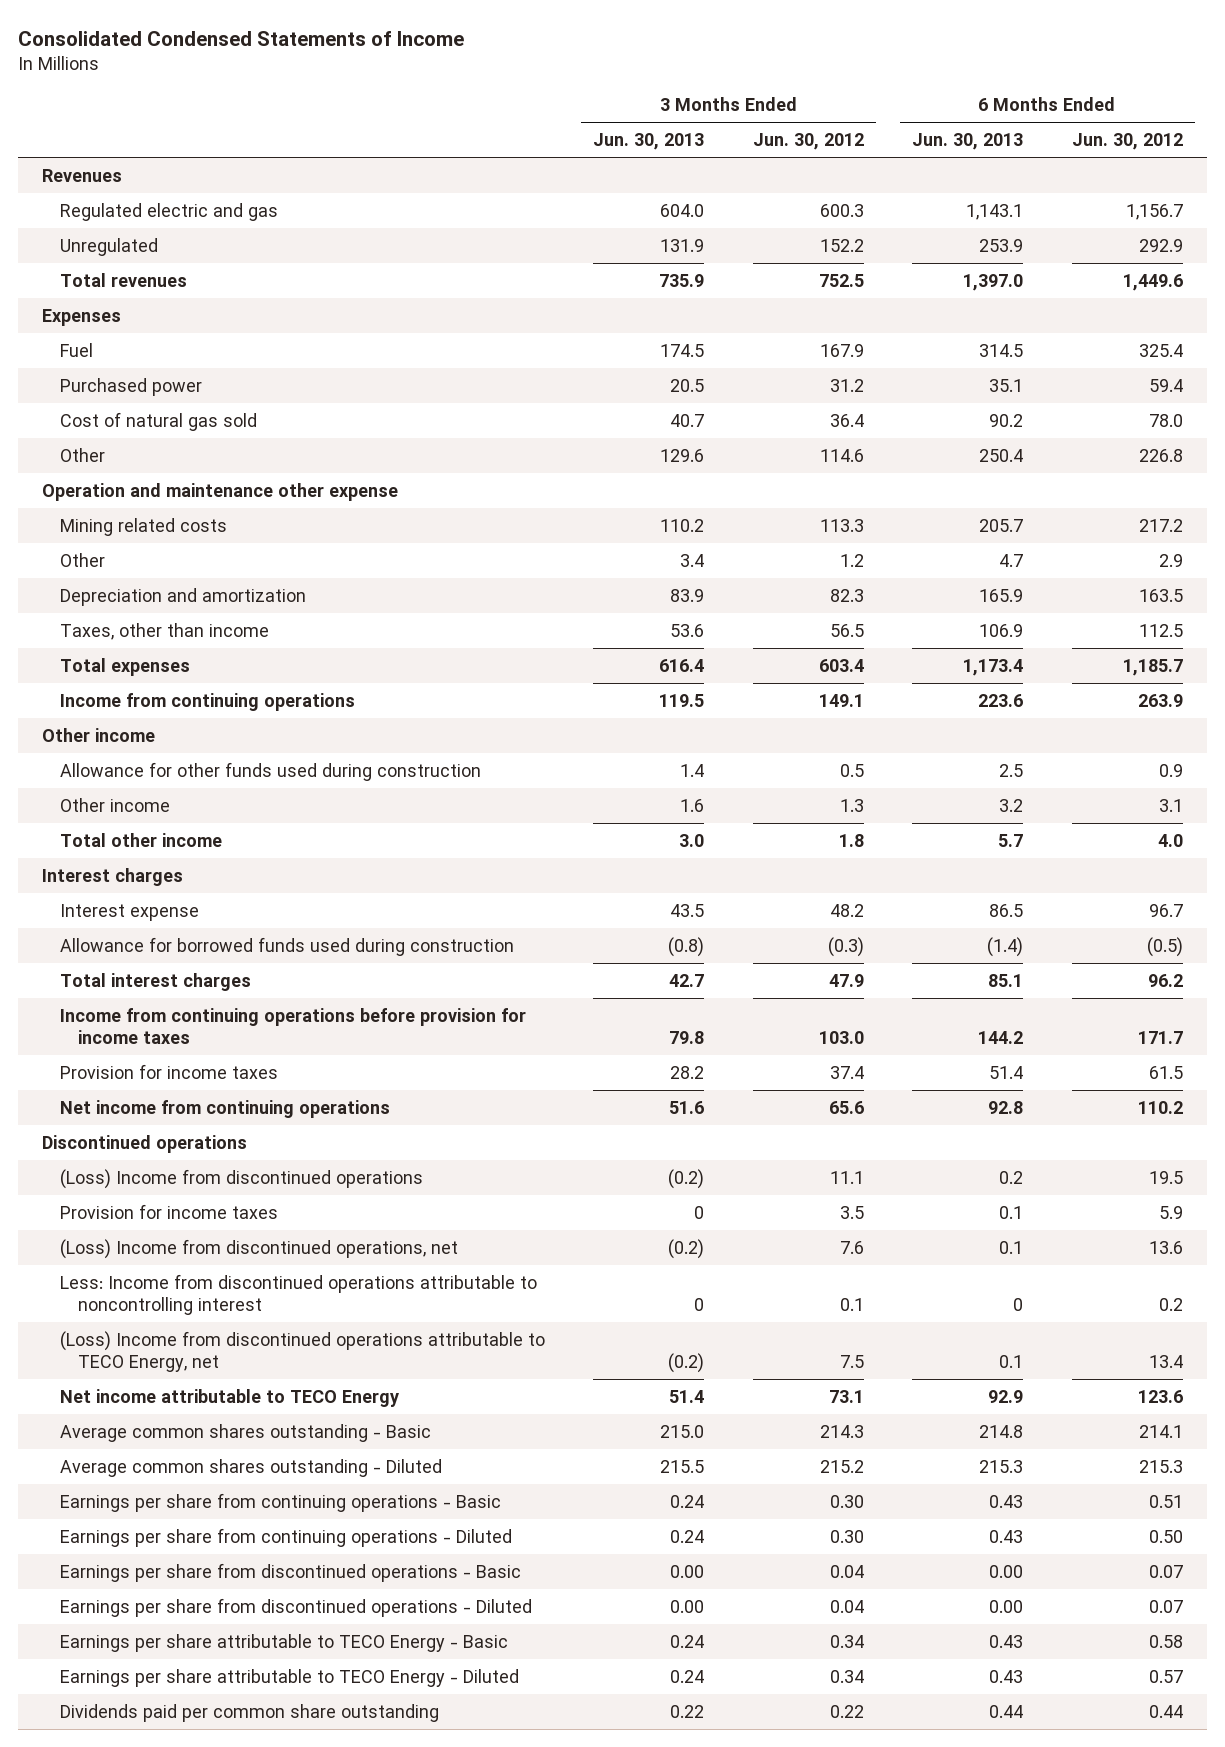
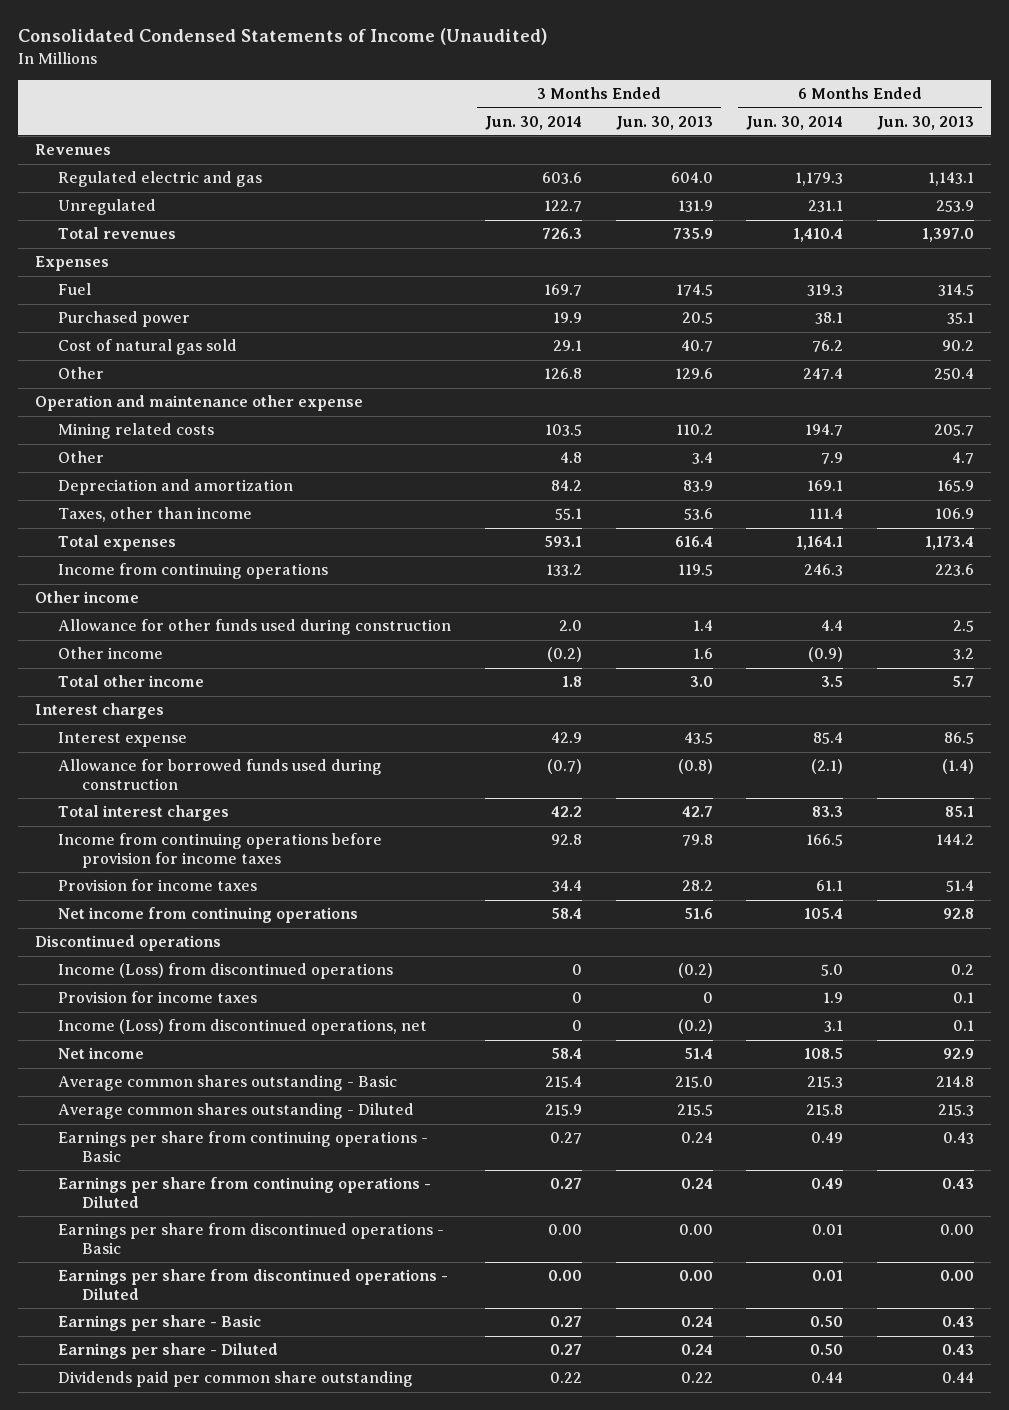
[17,30,464,46] Consolidated Condensed Statements of Income -> [17,28,547,46] Consolidated Condensed Statements of Income (Unaudited)
[752,133,864,151] Jun. 30, 2012 -> none
[1071,133,1183,151] Jun. 30, 2012 -> none
none -> [485,115,583,130] Jun. 30, 2014
none -> [746,115,844,130] Jun. 30, 2014
[59,1168,423,1189] (Loss) Income from discontinued operations -> [58,963,394,980] Income (Loss) from discontinued operations
[59,1273,537,1316] Less: Income from discontinued operations attributable to noncontrolling interest -> none
[59,1330,545,1373] (Loss) Income from discontinued operations attributable to TECO Energy, net -> none
[59,1238,458,1259] (Loss) Income from discontinued operations, net -> [58,1019,428,1036] Income (Loss) from discontinued operations, net
[59,1388,399,1407] Net income attributable to TECO Energy -> [58,1047,145,1060] Net income
[59,1633,508,1652] Earnings per share attributable to TECO Energy - Basic -> [58,1315,262,1332] Earnings per share - Basic
[59,1668,519,1687] Earnings per share attributable to TECO Energy - Diluted -> [58,1343,279,1360] Earnings per share - Diluted

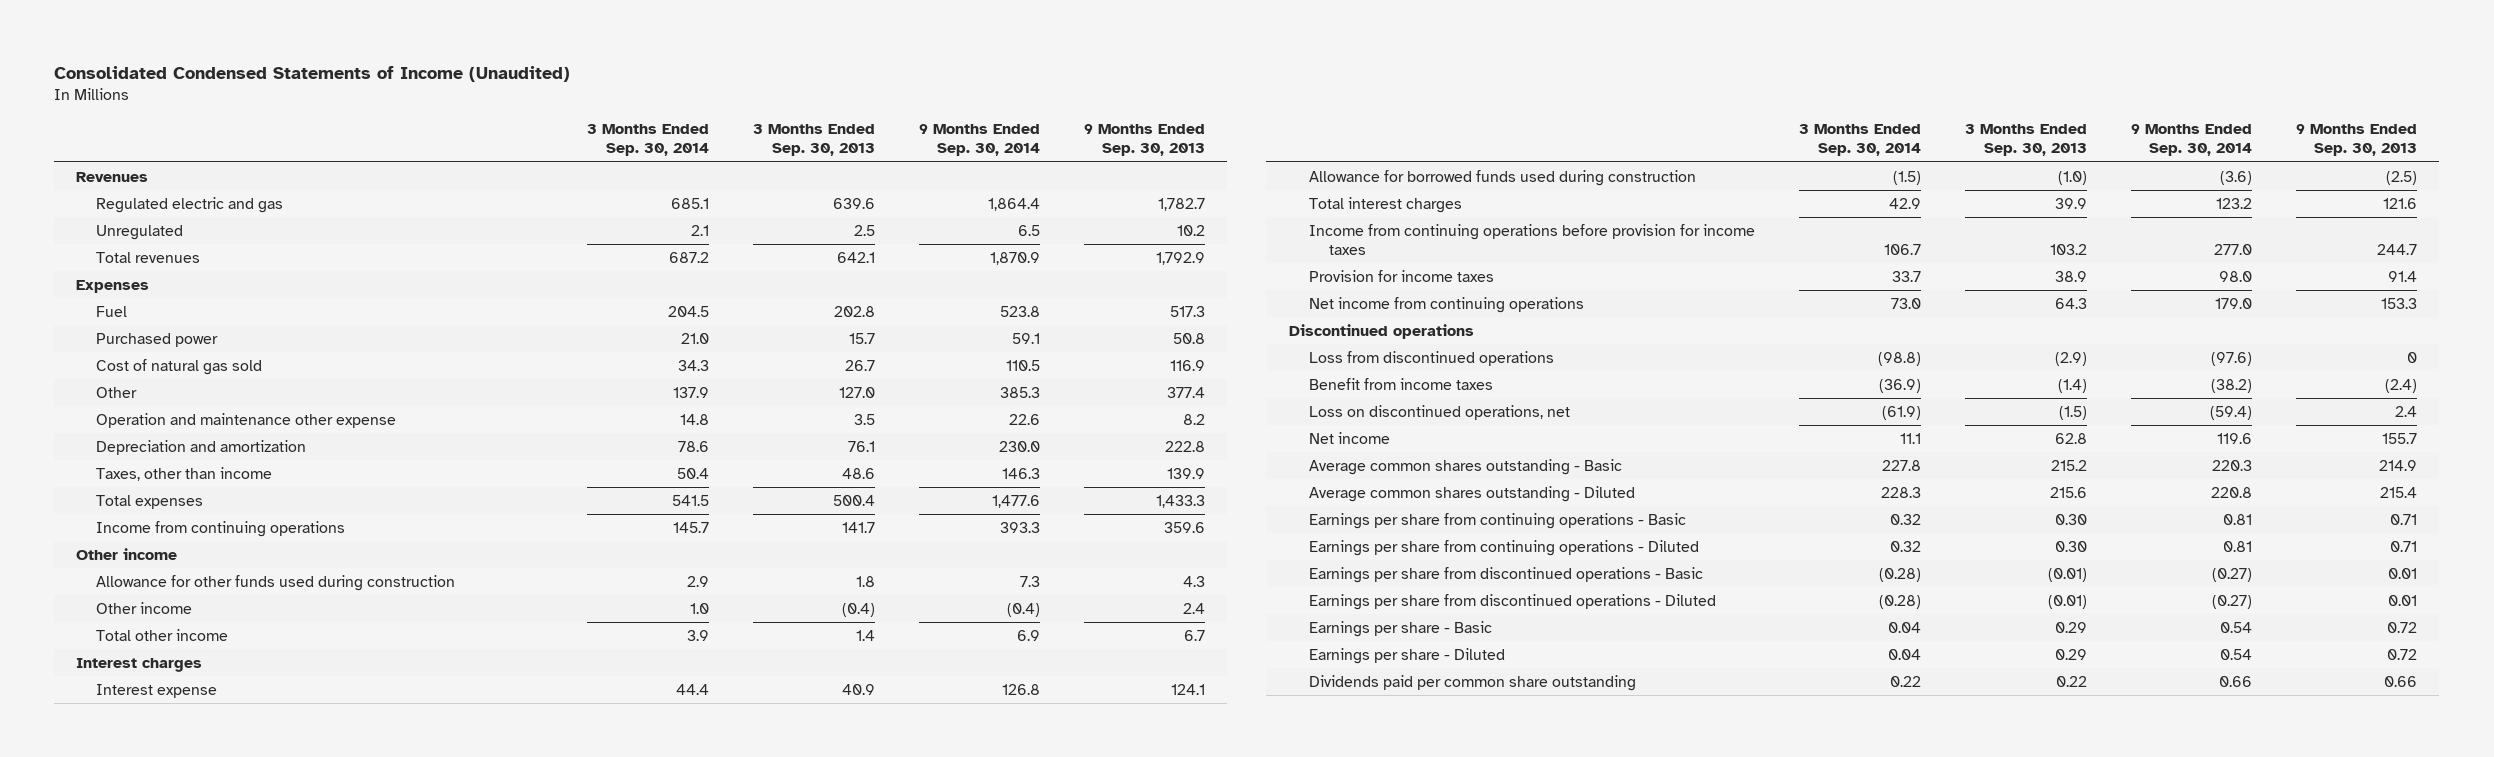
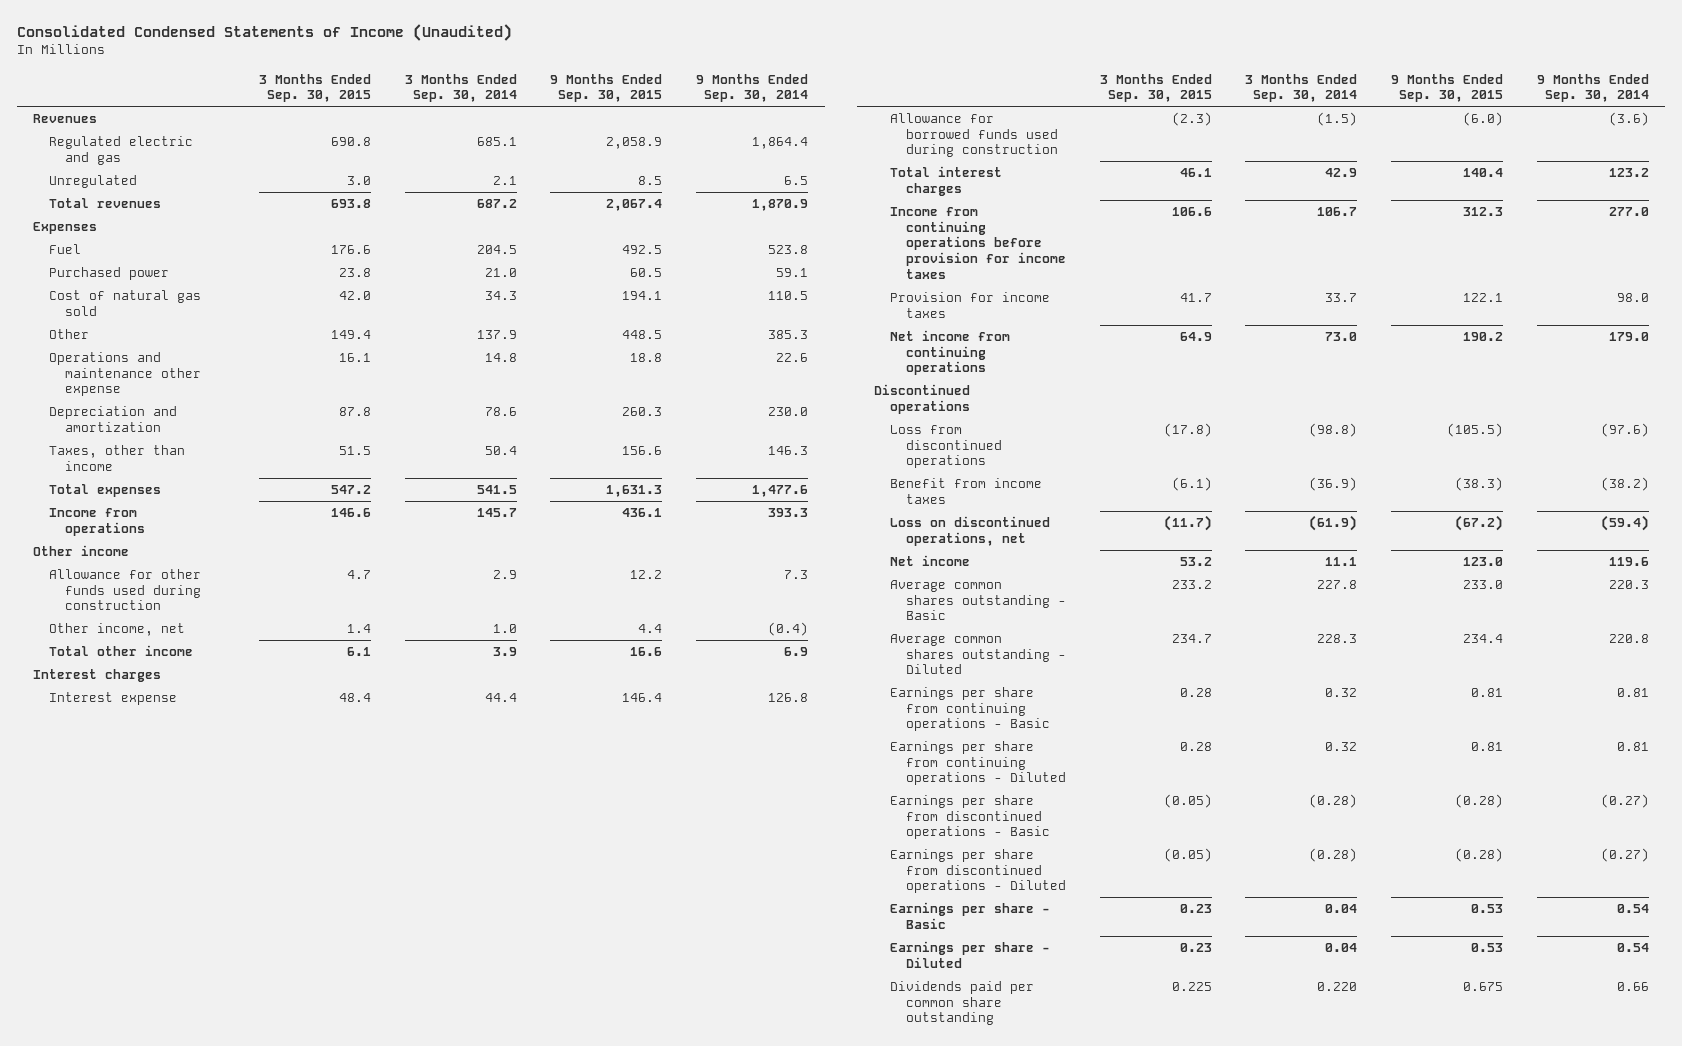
[752,124,875,157] 3 Months Ended Sep. 30, 2013 -> none
[1084,124,1206,157] 9 Months Ended Sep. 30, 2013 -> none
none -> [259,73,372,103] 3 Months Ended Sep. 30, 2015
none -> [550,73,663,103] 9 Months Ended Sep. 30, 2015
[96,412,397,428] Operation and maintenance other expense -> [49,352,202,397] Operations and maintenance other expense
[96,520,346,537] Income from continuing operations -> [49,508,146,536] Income from operations
[96,601,193,614] Other income -> [49,623,186,637] Other income, net
[1889,675,1921,687] 0.22 -> [1317,982,1358,992] 0.220

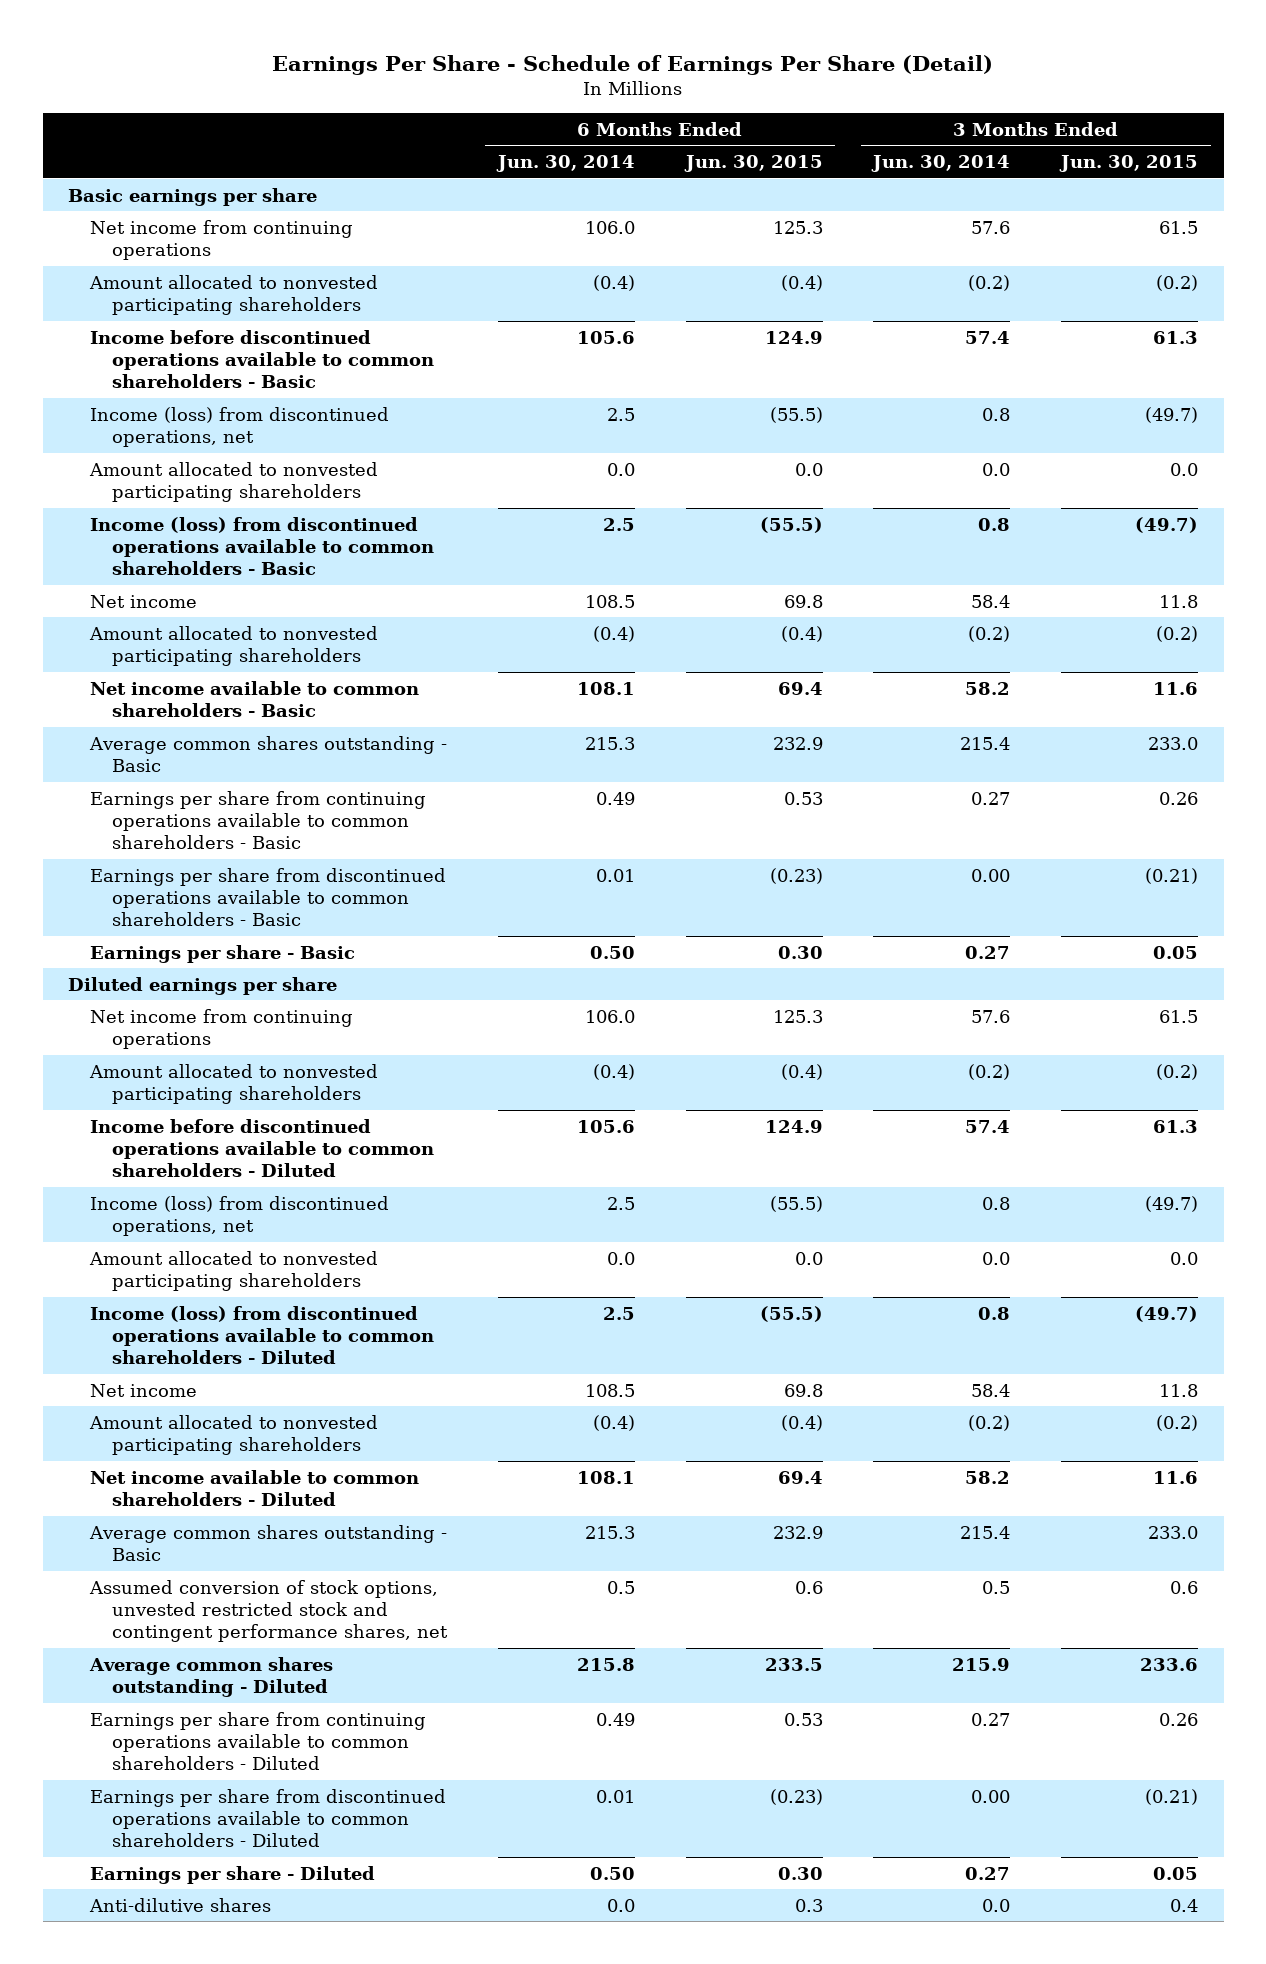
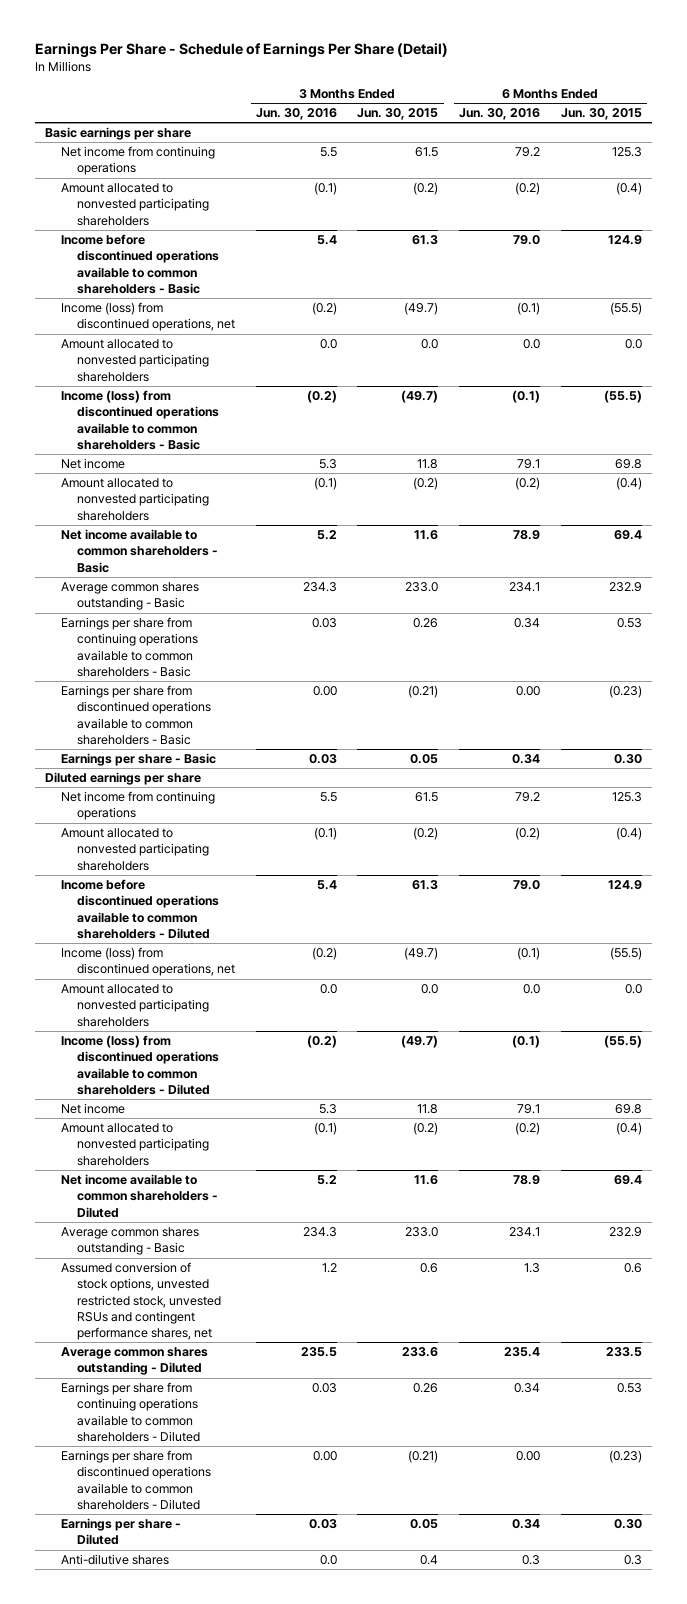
[495,155,635,173] Jun. 30, 2014 -> none
[871,155,1011,173] Jun. 30, 2014 -> none
none -> [255,108,337,121] Jun. 30, 2016
none -> [459,108,541,121] Jun. 30, 2016
[88,1579,448,1643] Assumed conversion of stock options, unvested restricted stock and contingent performance shares, net -> [61,1262,222,1340] Assumed conversion of stock options, unvested restricted stock, unvested RSUs and contingent performance shares, net

